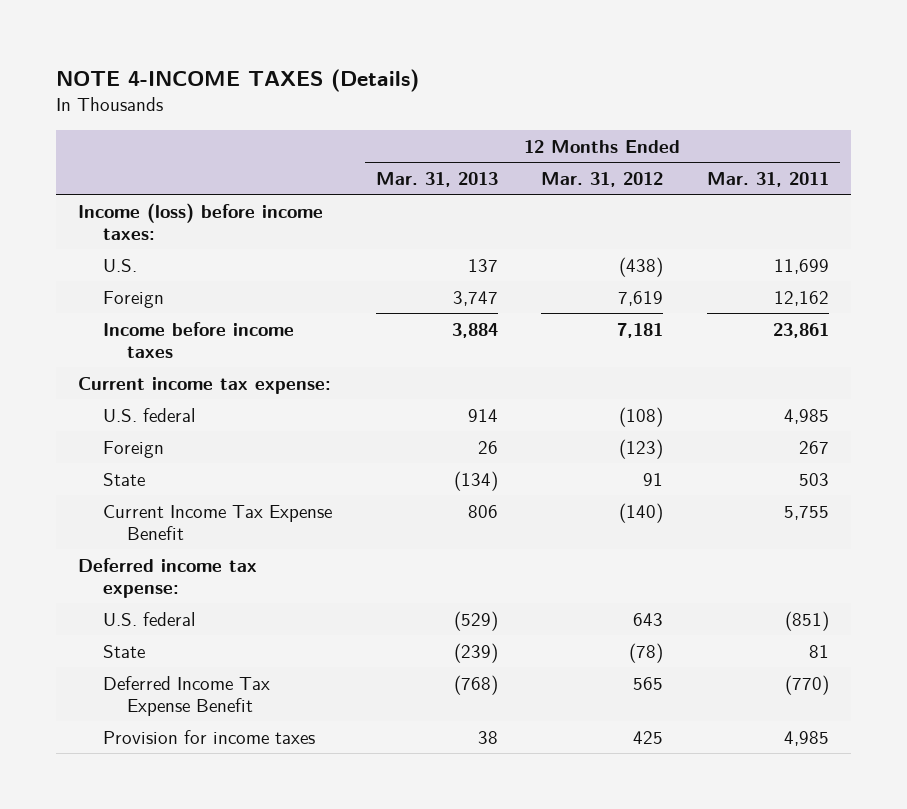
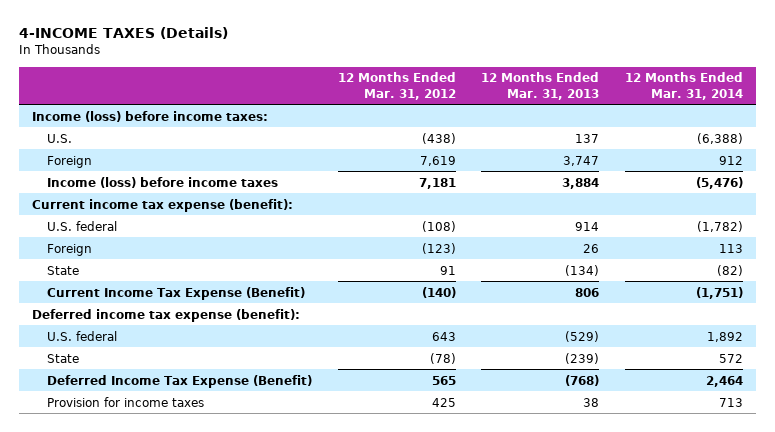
[56,68,420,92] NOTE 4-INCOME TAXES (Details) -> [18,26,228,39] 4-INCOME TAXES (Details)
[707,171,830,187] Mar. 31, 2011 -> none
none -> [624,72,743,100] 12 Months Ended Mar. 31, 2014
[102,321,294,358] Income before income taxes -> [47,176,279,188] Income (loss) before income taxes
[78,376,332,394] Current income tax expense: -> [31,198,293,212] Current income tax expense (benefit):
[102,504,332,540] Current Income Tax Expense Benefit -> [47,286,306,300] Current Income Tax Expense (Benefit)
[78,557,258,598] Deferred income tax expense: -> [31,308,300,322] Deferred income tax expense (benefit):
[102,675,270,716] Deferred Income Tax Expense Benefit -> [47,374,313,388] Deferred Income Tax Expense (Benefit)

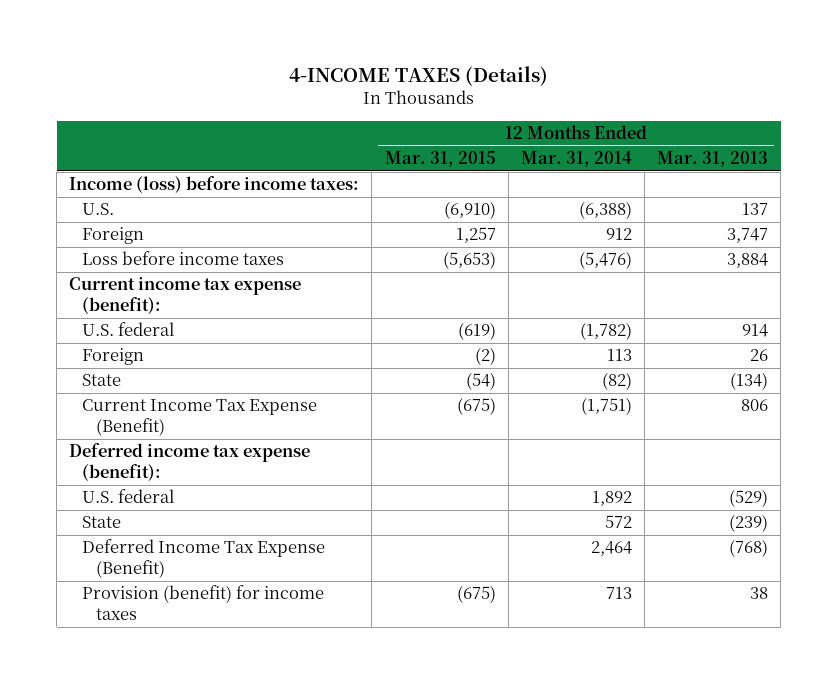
[337,72,456,100] 12 Months Ended Mar. 31, 2012 -> none
none -> [384,151,496,168] Mar. 31, 2015
[47,176,279,188] Income (loss) before income taxes -> [82,251,285,266] Loss before income taxes
[47,396,205,407] Provision for income taxes -> [82,585,325,621] Provision (benefit) for income taxes

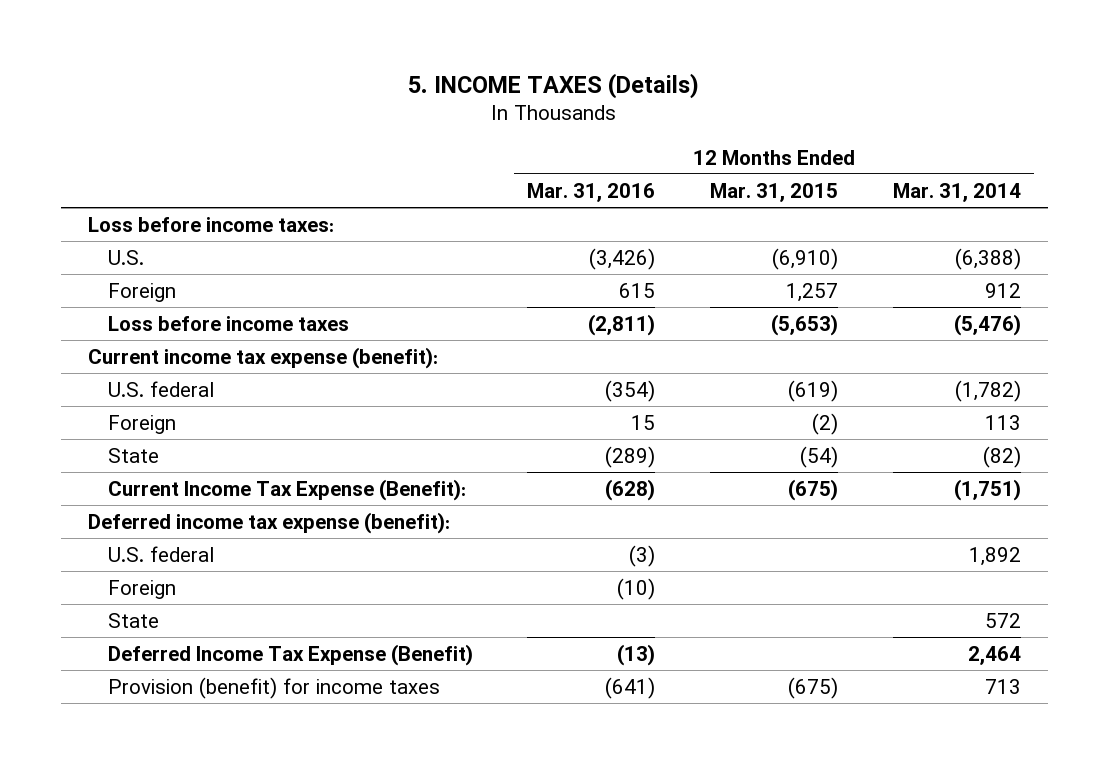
[288,66,548,87] 4-INCOME TAXES (Details) -> [408,72,700,99] 5. INCOME TAXES (Details)
[657,151,769,168] Mar. 31, 2013 -> none
none -> [527,182,656,202] Mar. 31, 2016
[69,176,360,194] Income (loss) before income taxes: -> [88,216,335,232] Loss before income taxes:
[82,399,318,437] Current Income Tax Expense (Benefit) -> [107,478,466,501] Current Income Tax Expense (Benefit):
none -> [107,579,176,599] Foreign

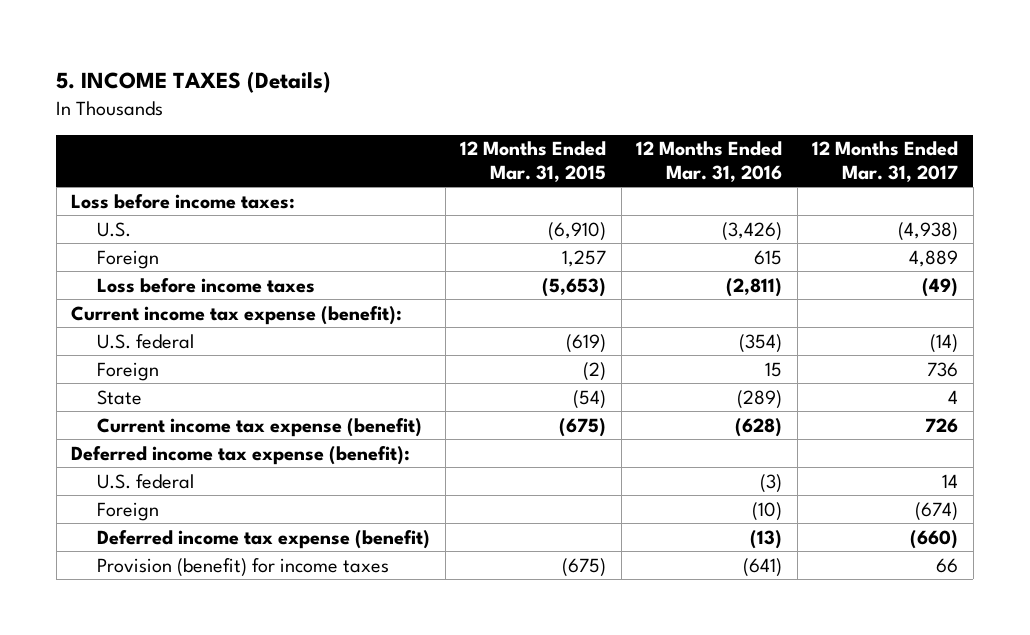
[892,182,1021,202] Mar. 31, 2014 -> none
none -> [812,141,959,182] 12 Months Ended Mar. 31, 2017
[107,478,466,501] Current Income Tax Expense (Benefit): -> [97,417,423,437] Current income tax expense (benefit)
[107,612,159,628] State -> none
[107,643,473,666] Deferred Income Tax Expense (Benefit) -> [97,529,431,549] Deferred income tax expense (benefit)

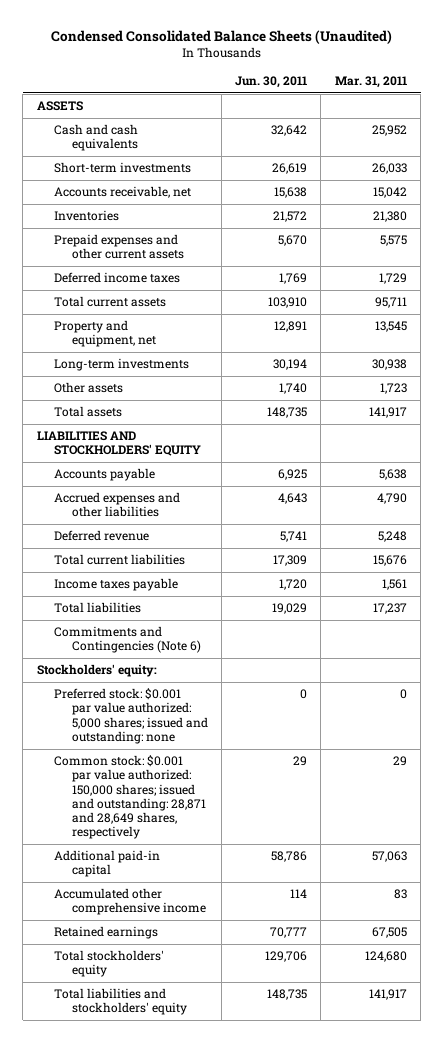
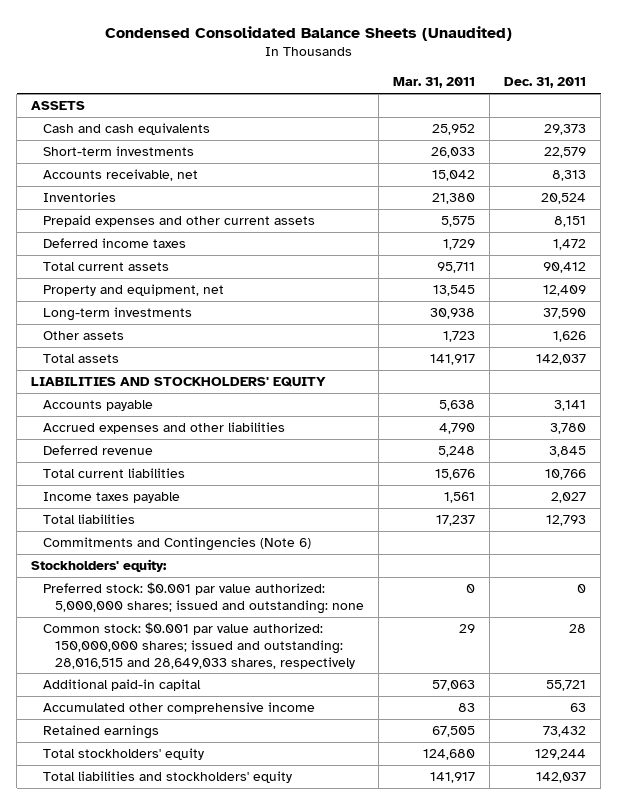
[235,76,308,89] Jun. 30, 2011 -> none
none -> [504,77,587,89] Dec. 31, 2011
[54,688,208,744] Preferred stock: $0.001 par value authorized: 5,000 shares; issued and outstanding: none -> [42,582,364,614] Preferred stock: $0.001 par value authorized: 5,000,000 shares; issued and outstanding: none
[54,755,206,840] Common stock: $0.001 par value authorized: 150,000 shares; issued and outstanding: 28,871 and 28,649 shares, respectively -> [42,622,355,669] Common stock: $0.001 par value authorized: 150,000,000 shares; issued and outstanding: 28,016,515 and 28,649,033 shares, respectively

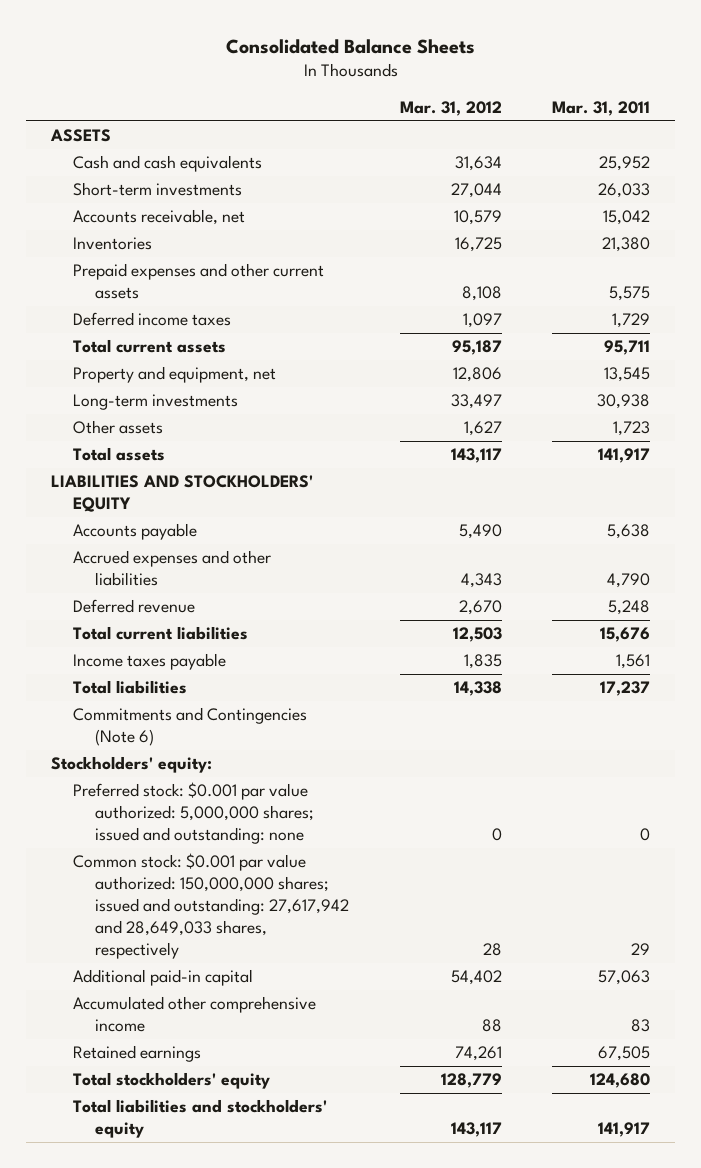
[104,25,512,41] Condensed Consolidated Balance Sheets (Unaudited) -> [225,39,475,55] Consolidated Balance Sheets
[504,77,587,89] Dec. 31, 2011 -> none
none -> [399,100,502,116] Mar. 31, 2012
[42,622,355,669] Common stock: $0.001 par value authorized: 150,000,000 shares; issued and outstanding: 28,016,515 and 28,649,033 shares, respectively -> [73,853,350,959] Common stock: $0.001 par value authorized: 150,000,000 shares; issued and outstanding: 27,617,942 and 28,649,033 shares, respectively

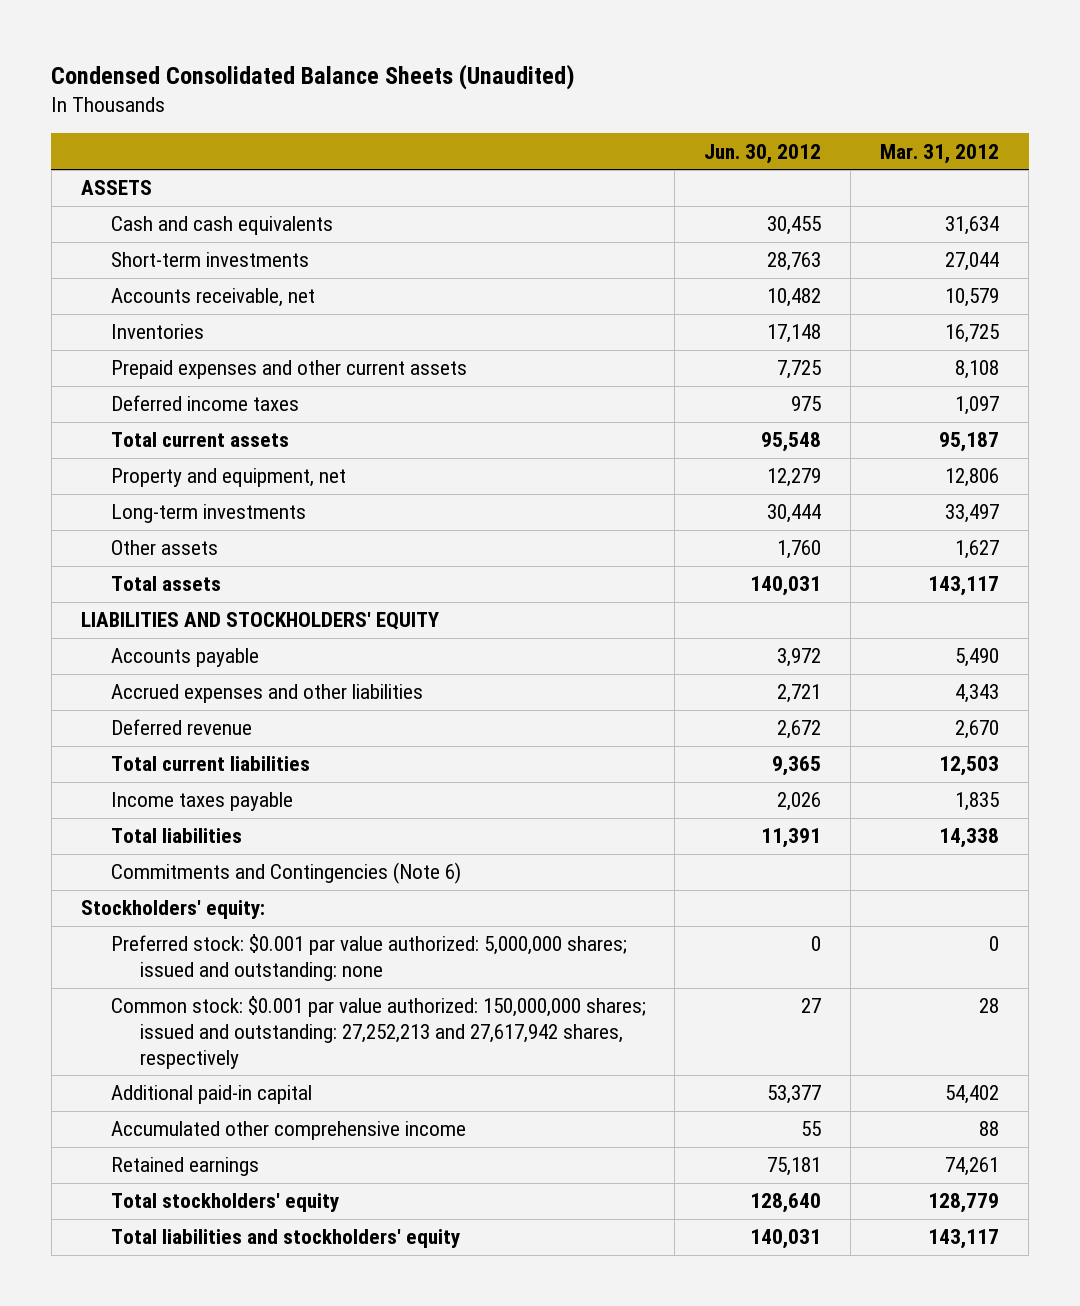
[225,39,475,55] Consolidated Balance Sheets -> [51,63,576,90] Condensed Consolidated Balance Sheets (Unaudited)
[552,100,651,116] Mar. 31, 2011 -> none
none -> [704,143,822,164] Jun. 30, 2012
[73,853,350,959] Common stock: $0.001 par value authorized: 150,000,000 shares; issued and outstanding: 27,617,942 and 28,649,033 shares, respectively -> [110,996,646,1069] Common stock: $0.001 par value authorized: 150,000,000 shares; issued and outstanding: 27,252,213 and 27,617,942 shares, respectively

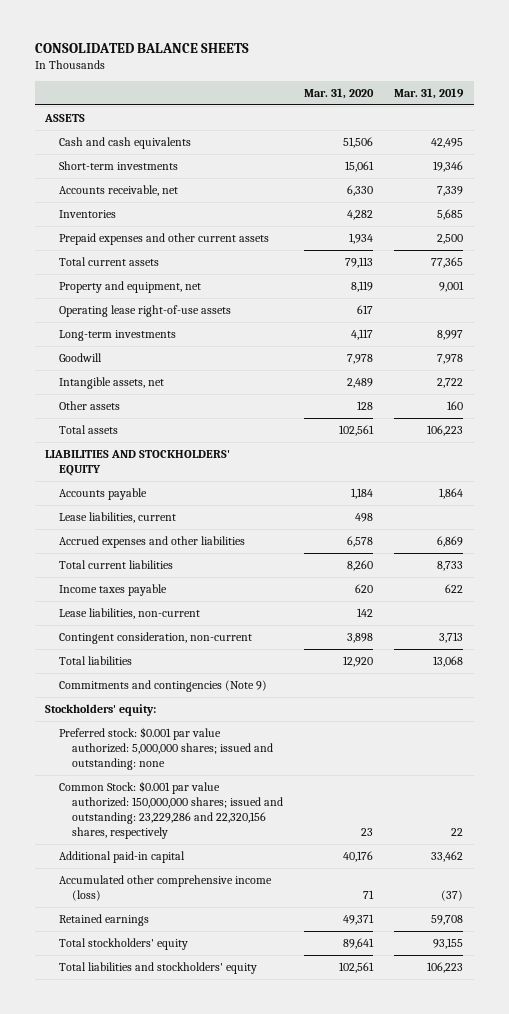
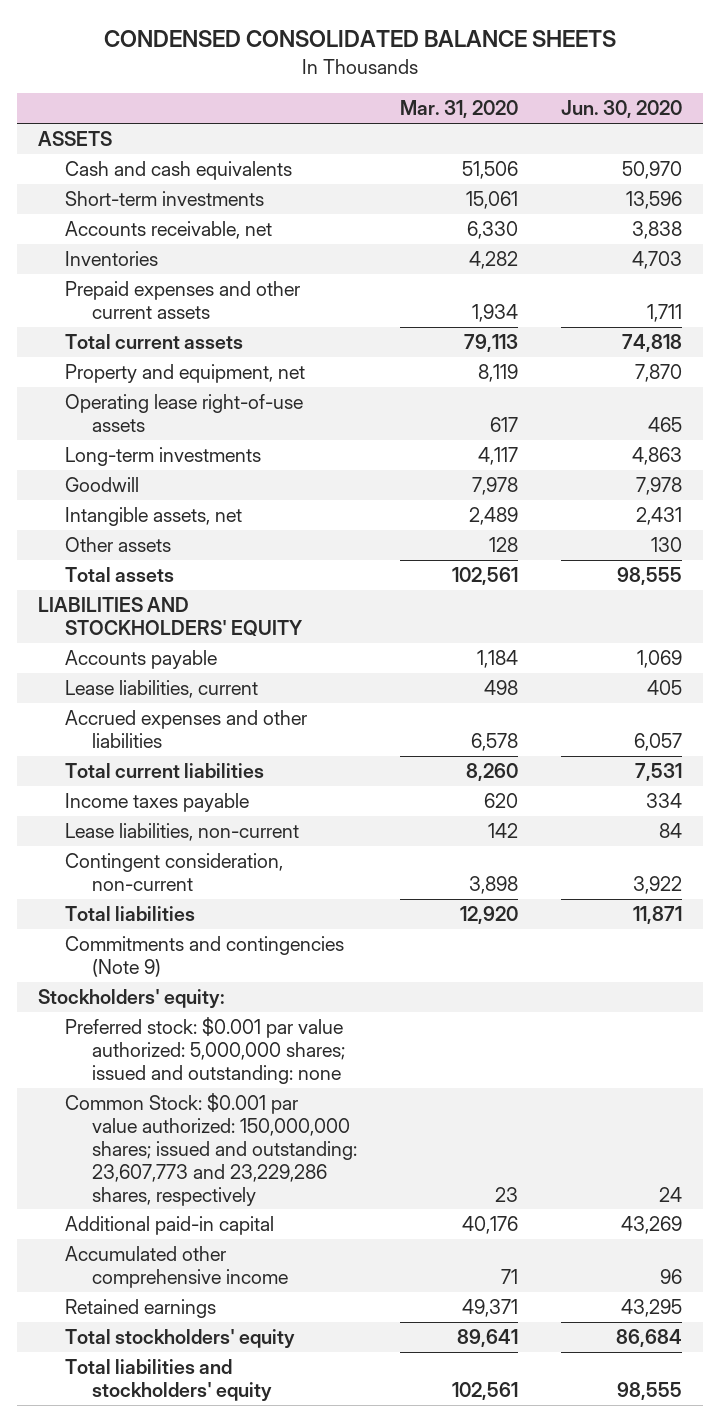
[34,42,249,53] CONSOLIDATED BALANCE SHEETS -> [104,30,617,48] CONDENSED CONSOLIDATED BALANCE SHEETS
[394,87,465,99] Mar. 31, 2019 -> none
none -> [560,100,682,119] Jun. 30, 2020
[58,781,283,840] Common Stock: $0.001 par value authorized: 150,000,000 shares; issued and outstanding: 23,229,286 and 22,320,156 shares, respectively -> [65,1093,358,1206] Common Stock: $0.001 par value authorized: 150,000,000 shares; issued and outstanding: 23,607,773 and 23,229,286 shares, respectively
[58,875,272,902] Accumulated other comprehensive income (loss) -> [65,1246,289,1289] Accumulated other comprehensive income

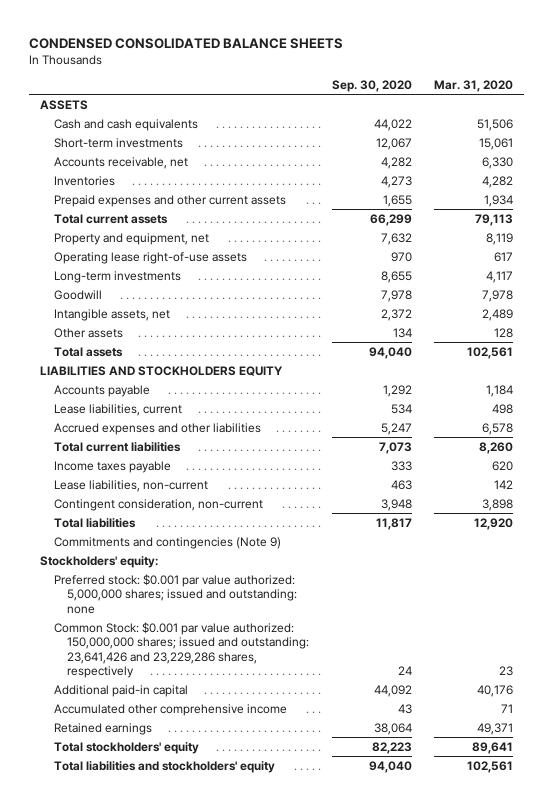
[560,100,682,119] Jun. 30, 2020 -> none
none -> [331,80,412,93] Sep. 30, 2020
[38,597,304,637] LIABILITIES AND STOCKHOLDERS' EQUITY -> [40,365,284,376] LIABILITIES AND STOCKHOLDERS EQUITY
[65,1093,358,1206] Common Stock: $0.001 par value authorized: 150,000,000 shares; issued and outstanding: 23,607,773 and 23,229,286 shares, respectively -> [53,621,310,679] Common Stock: $0.001 par value authorized: 150,000,000 shares; issued and outstanding: 23,641,426 and 23,229,286 shares, respectively

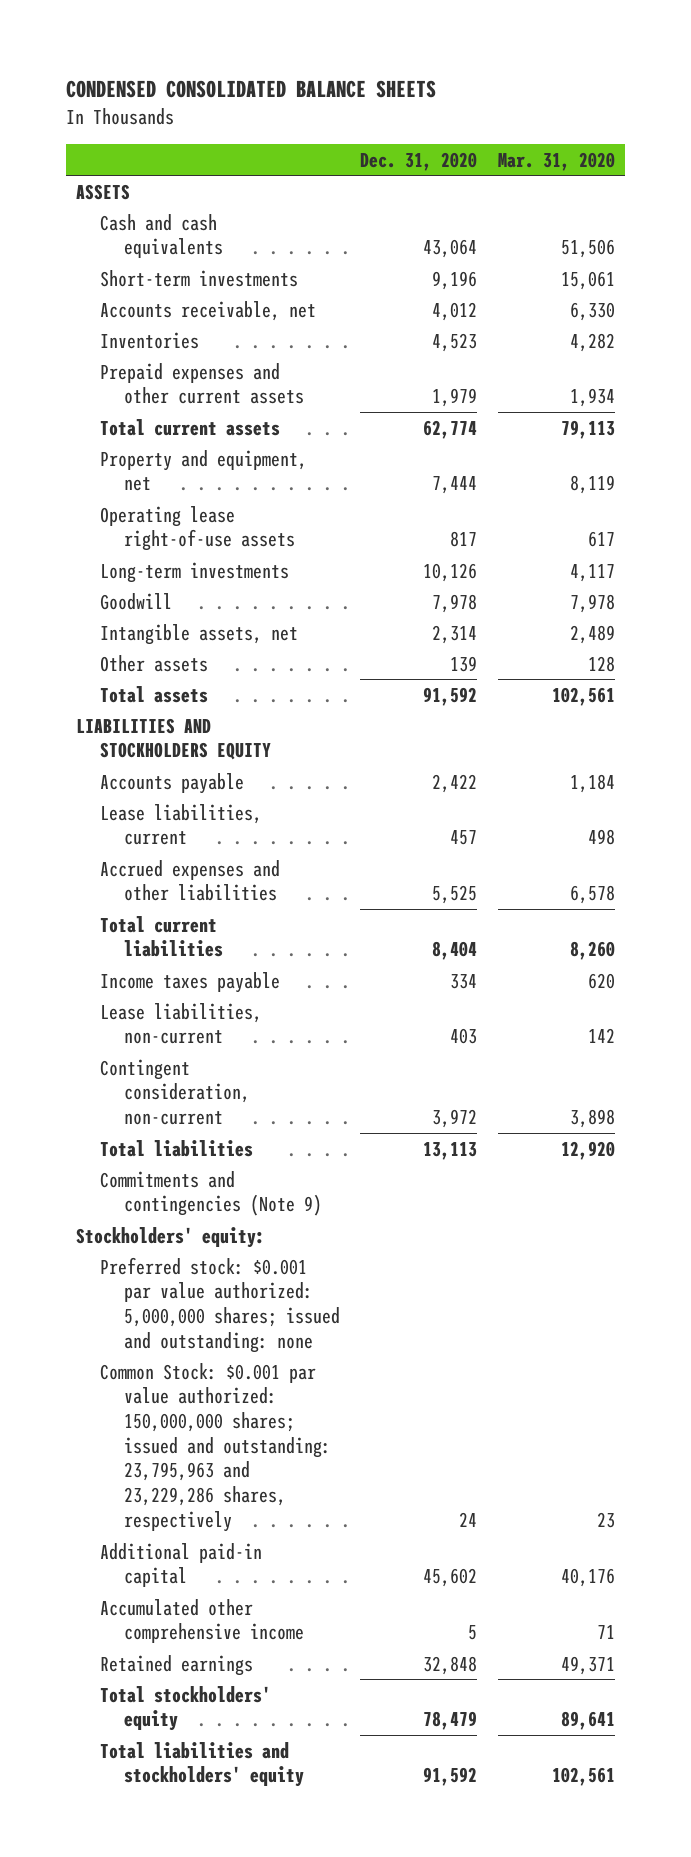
[331,80,412,93] Sep. 30, 2020 -> none
none -> [360,151,478,171] Dec. 31, 2020
[53,621,310,679] Common Stock: $0.001 par value authorized: 150,000,000 shares; issued and outstanding: 23,641,426 and 23,229,286 shares, respectively -> [99,1362,331,1532] Common Stock: $0.001 par value authorized: 150,000,000 shares; issued and outstanding: 23,795,963 and 23,229,286 shares, respectively

